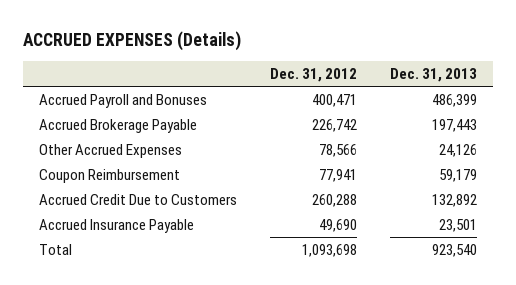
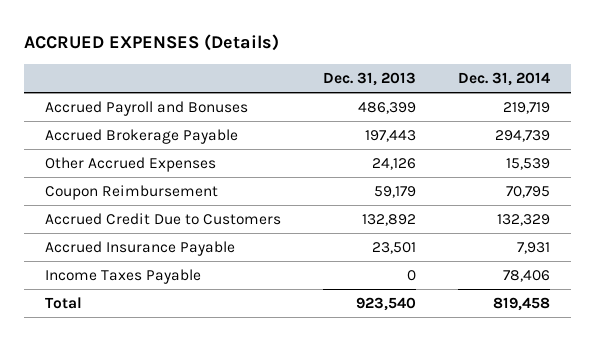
[270,68,358,83] Dec. 31, 2012 -> none
none -> [457,72,550,87] Dec. 31, 2014
none -> [44,268,201,284] Income Taxes Payable

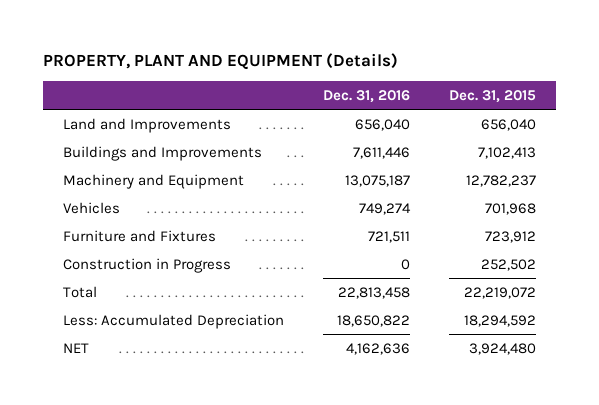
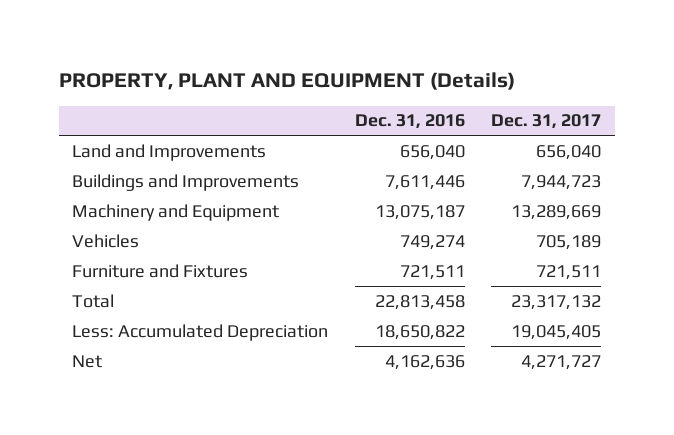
[449,89,537,103] Dec. 31, 2015 -> none
none -> [491,114,602,130] Dec. 31, 2017
[62,257,231,273] Construction in Progress -> none
[62,342,89,353] NET -> [72,354,103,368] Net

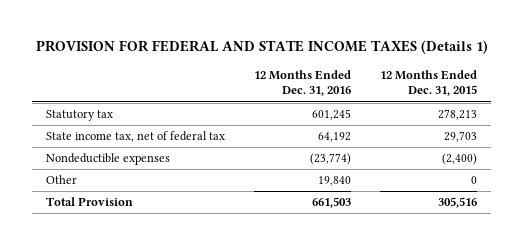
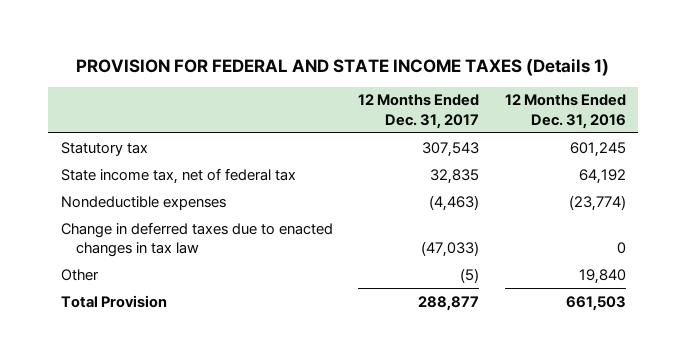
[379,70,477,97] 12 Months Ended Dec. 31, 2015 -> none
none -> [358,94,480,129] 12 Months Ended Dec. 31, 2017
none -> [60,221,333,258] Change in deferred taxes due to enacted changes in tax law

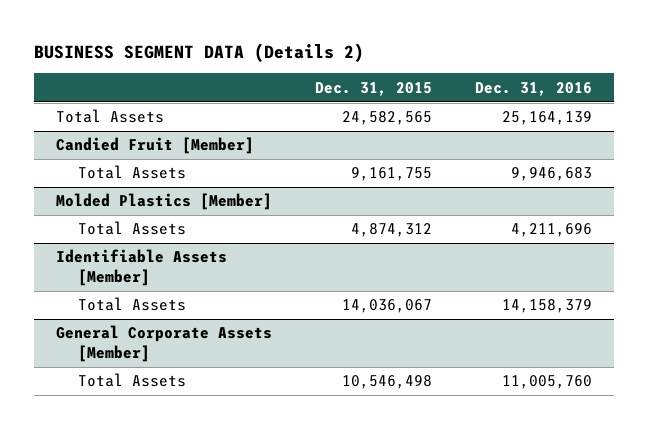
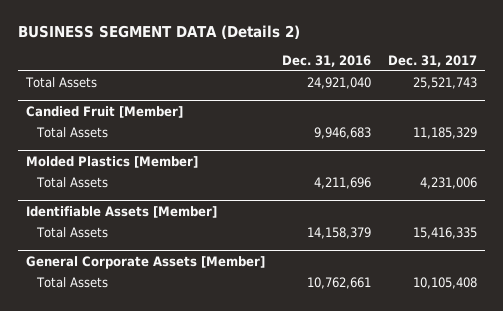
[315,81,433,96] Dec. 31, 2015 -> none
none -> [387,54,477,67] Dec. 31, 2017
[502,111,593,126] 25,164,139 -> [307,77,372,90] 24,921,040
[502,375,593,390] 11,005,760 -> [307,277,372,290] 10,762,661

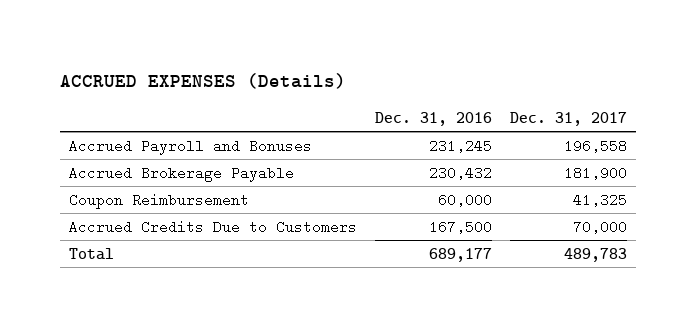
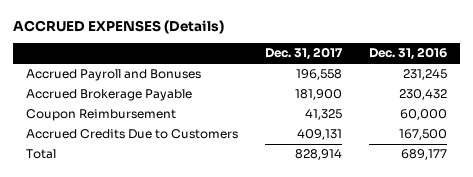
[573,219,628,234] 70,000 -> [297,129,343,141] 409,131
[564,247,628,262] 489,783 -> [295,149,343,161] 828,914

